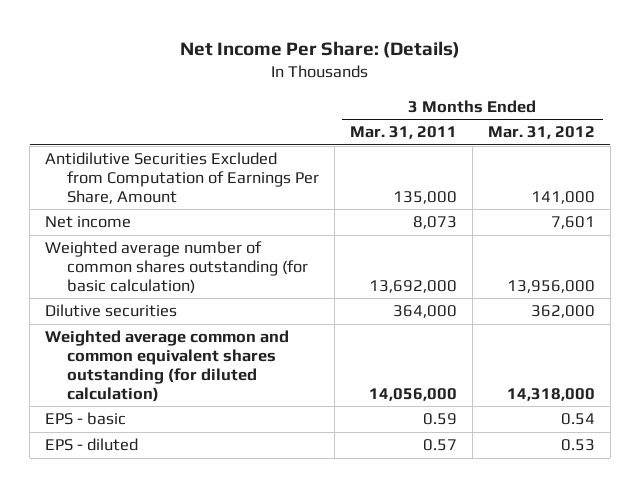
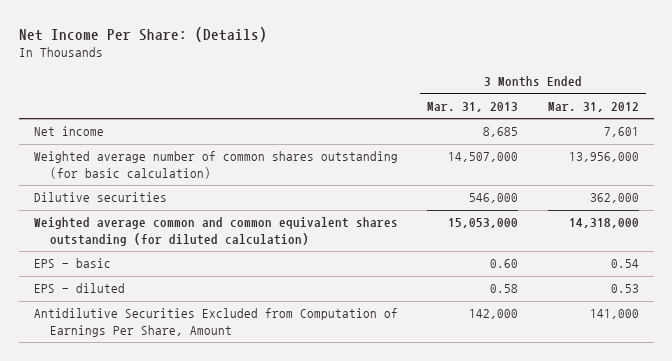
[349,126,457,140] Mar. 31, 2011 -> none
none -> [427,101,519,112] Mar. 31, 2013
[45,152,319,204] Antidilutive Securities Excluded from Computation of Earnings Per Share, Amount -> [33,308,398,337] Antidilutive Securities Excluded from Computation of Earnings Per Share, Amount

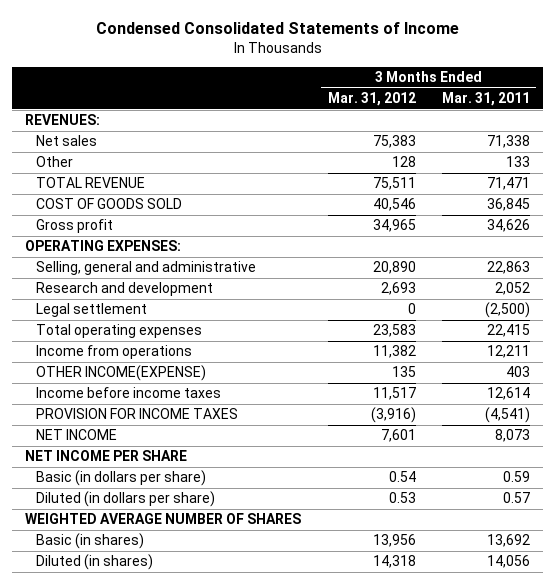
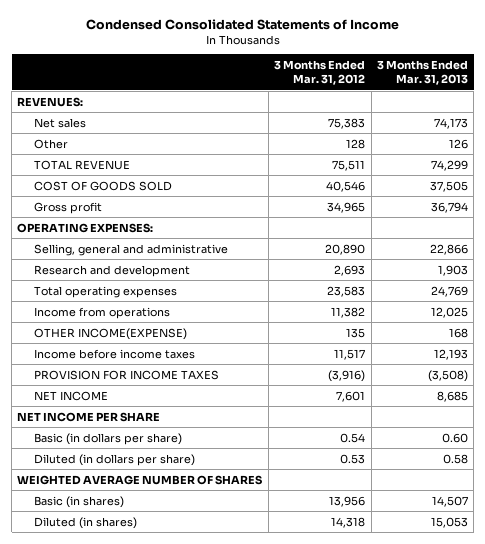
[441,92,530,107] Mar. 31, 2011 -> none
none -> [376,60,468,86] 3 Months Ended Mar. 31, 2013
[35,303,147,318] Legal settlement -> none

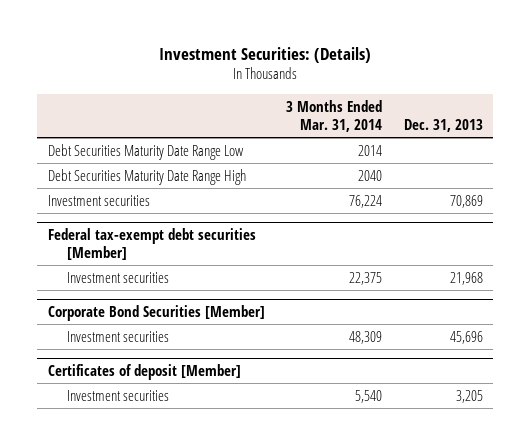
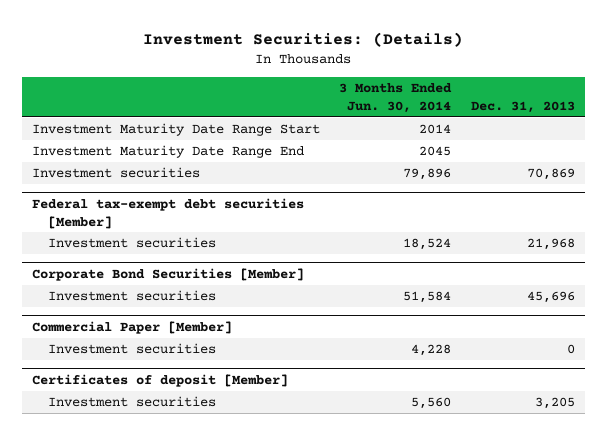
[286,99,383,132] 3 Months Ended Mar. 31, 2014 -> none
none -> [339,83,453,114] 3 Months Ended Jun. 30, 2014
[47,143,244,160] Debt Securities Maturity Date Range Low -> [31,123,320,137] Investment Maturity Date Range Start
[47,168,246,185] Debt Securities Maturity Date Range High -> [31,145,304,159] Investment Maturity Date Range End
none -> [31,320,232,334] Commercial Paper [Member]
none -> [47,343,216,355] Investment securities

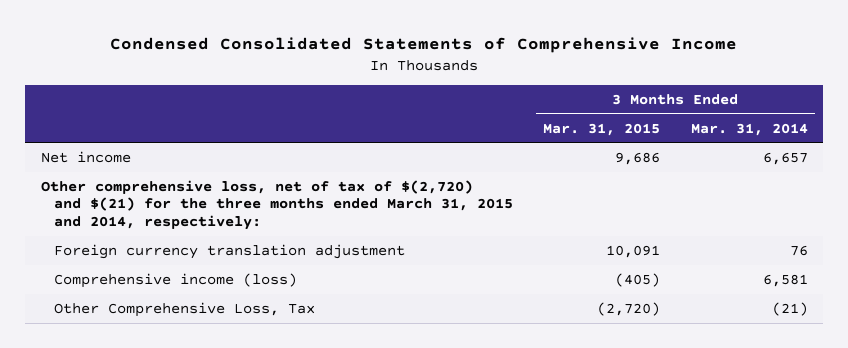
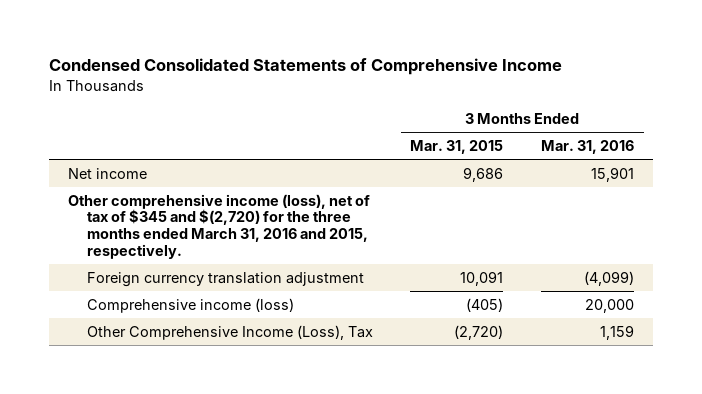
[690,122,808,136] Mar. 31, 2014 -> none
none -> [541,139,635,154] Mar. 31, 2016
[40,179,513,231] Other comprehensive loss, net of tax of $(2,720) and $(21) for the three months ended March 31, 2015 and 2014, respectively: -> [67,193,370,259] Other comprehensive income (loss), net of tax of $345 and $(2,720) for the three months ended March 31, 2016 and 2015, respectively.
[53,301,315,317] Other Comprehensive Loss, Tax -> [86,324,373,340] Other Comprehensive Income (Loss), Tax

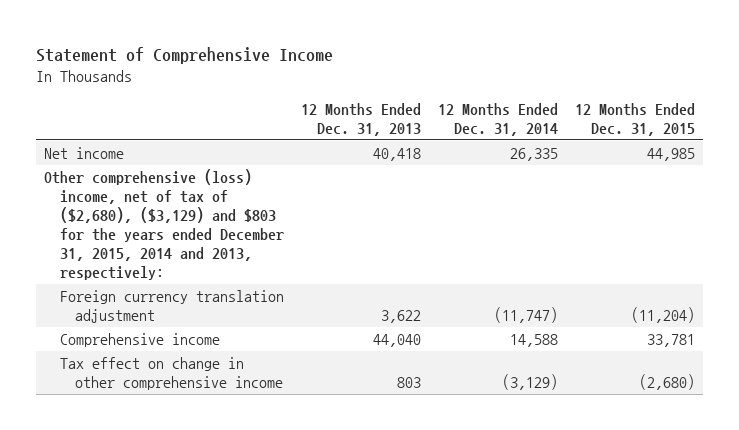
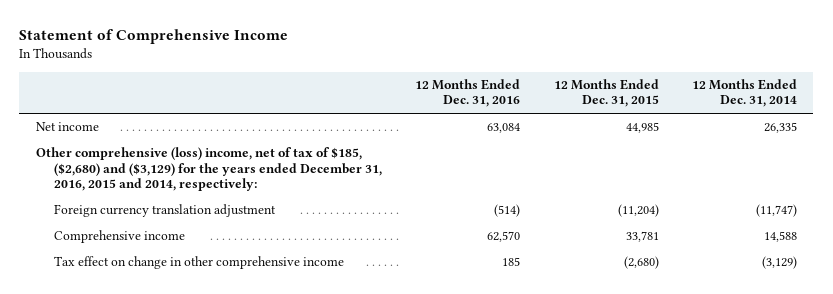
[300,102,421,136] 12 Months Ended Dec. 31, 2013 -> none
none -> [415,78,521,108] 12 Months Ended Dec. 31, 2016
[44,169,284,280] Other comprehensive (loss) income, net of tax of ($2,680), ($3,129) and $803 for the years ended December 31, 2015, 2014 and 2013, respectively: -> [35,147,383,192] Other comprehensive (loss) income, net of tax of $185, ($2,680) and ($3,129) for the years ended December 31, 2016, 2015 and 2014, respectively:

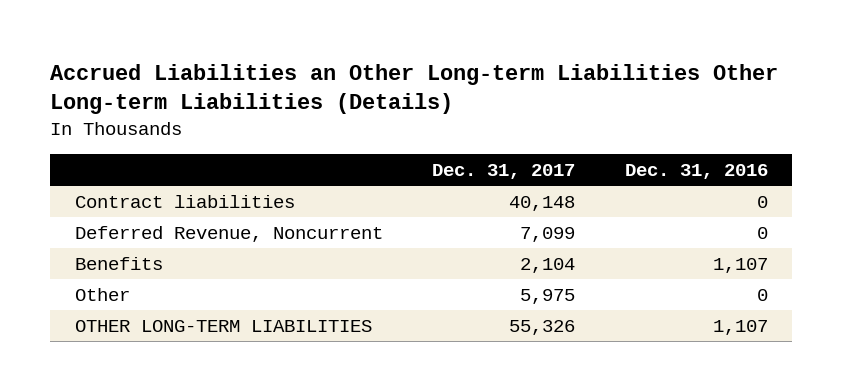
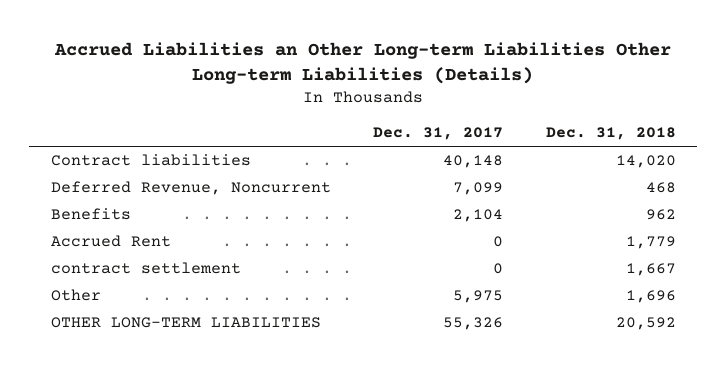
[624,163,768,179] Dec. 31, 2016 -> none
none -> [545,127,676,141] Dec. 31, 2018
none -> [50,235,171,248] Accrued Rent
none -> [50,262,241,275] contract settlement

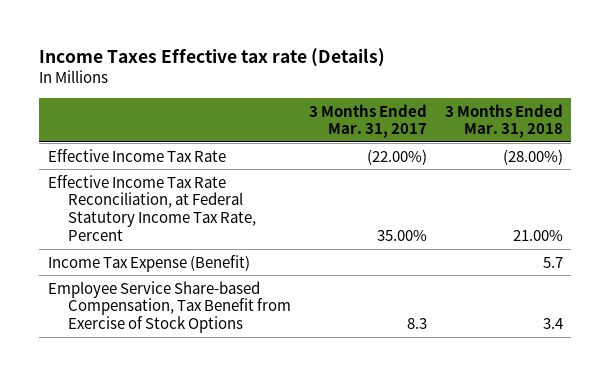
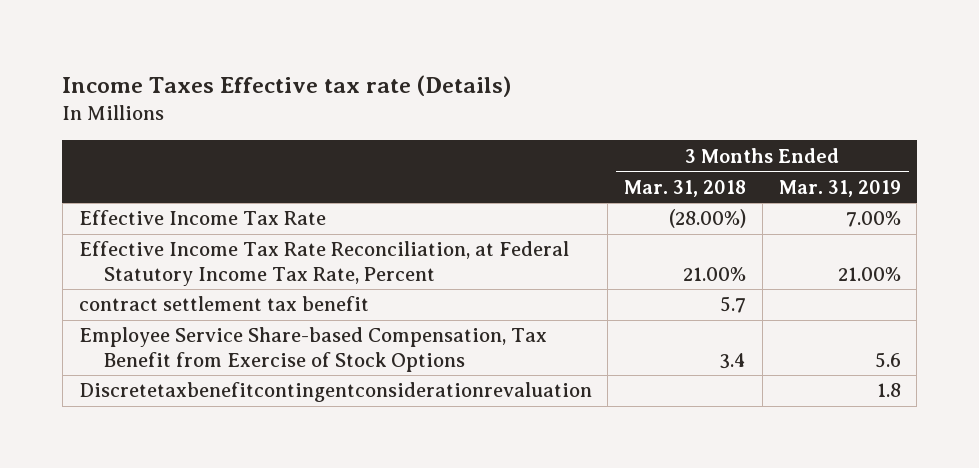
[308,103,427,139] 3 Months Ended Mar. 31, 2017 -> none
none -> [778,179,901,197] Mar. 31, 2019
[48,254,251,272] Income Tax Expense (Benefit) -> none
none -> [78,296,369,312] contract settlement tax benefit
none -> [78,382,592,403] Discretetaxbenefitcontingentconsiderationrevaluation

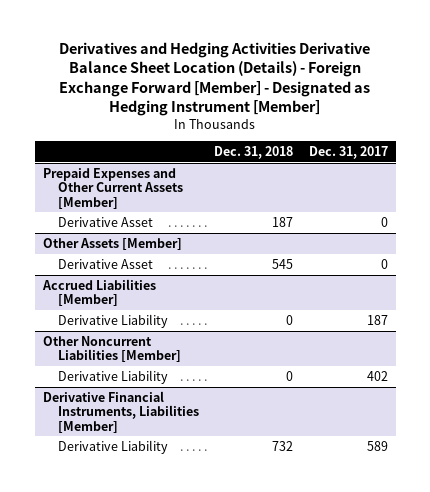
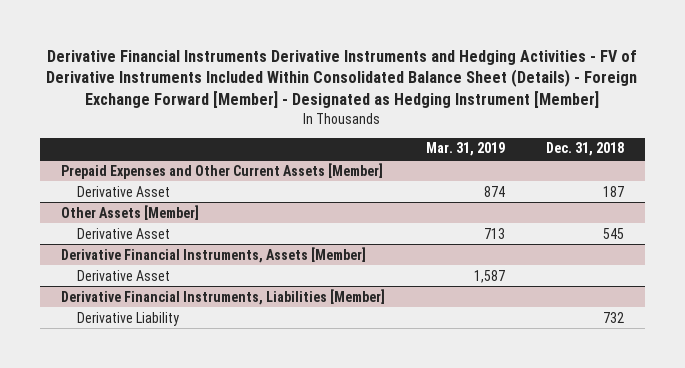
[59,42,371,117] Derivatives and Hedging Activities Derivative Balance Sheet Location (Details) - Foreign Exchange Forward [Member] - Designated as Hedging Instrument [Member] -> [46,49,638,109] Derivative Financial Instruments Derivative Instruments and Hedging Activities - FV of Derivative Instruments Included Within Consolidated Balance Sheet (Details) - Foreign Exchange Forward [Member] - Designated as Hedging Instrument [Member]
[308,146,388,160] Dec. 31, 2017 -> none
none -> [425,142,505,157] Mar. 31, 2019
[57,313,168,328] Derivative Liability -> none
[42,335,181,363] Other Noncurrent Liabilities [Member] -> none
[57,369,168,384] Derivative Liability -> none
[41,278,156,307] Accrued Liabilities [Member] -> [60,246,366,263] Derivative Financial Instruments, Assets [Member]
none -> [77,269,171,281] Derivative Asset

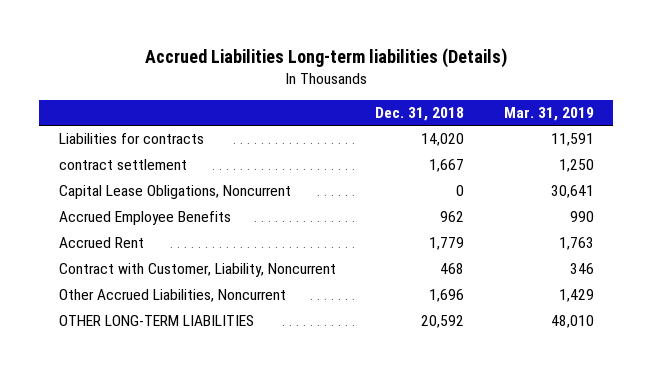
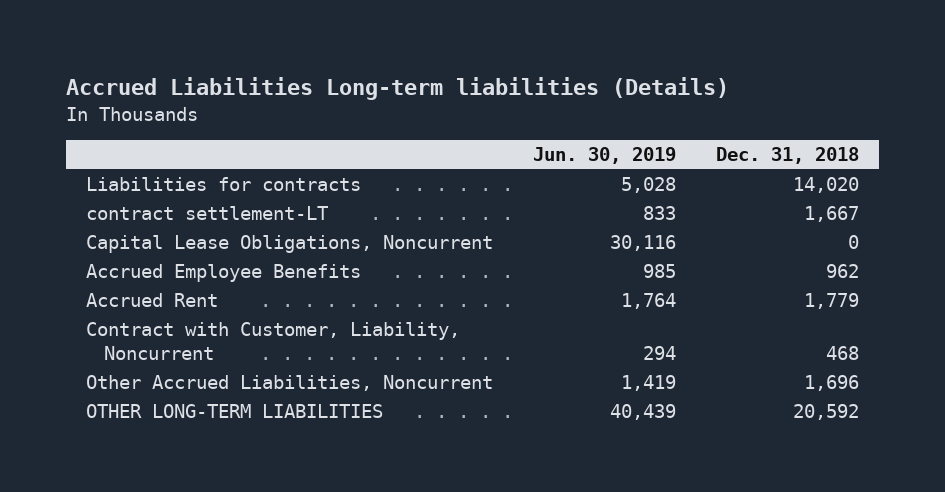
[503,107,594,122] Mar. 31, 2019 -> none
none -> [532,147,676,165] Jun. 30, 2019
[58,159,187,171] contract settlement -> [85,206,328,221] contract settlement-LT

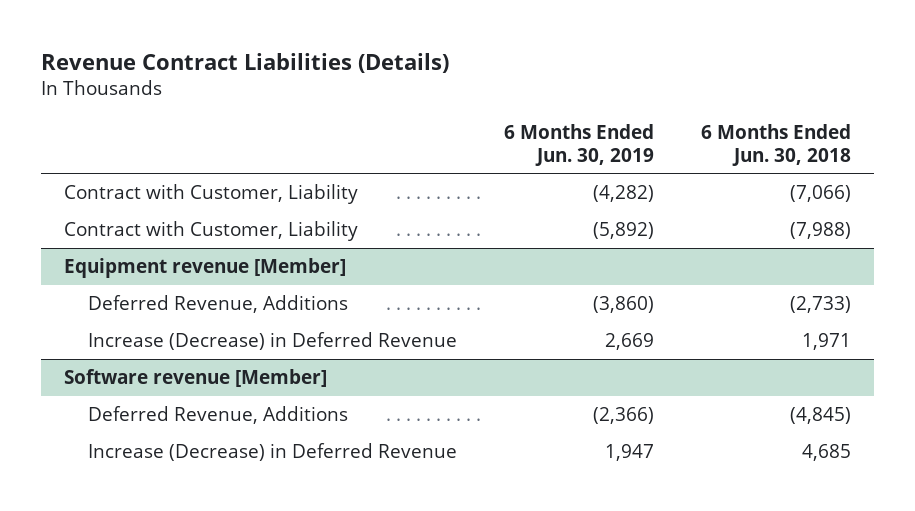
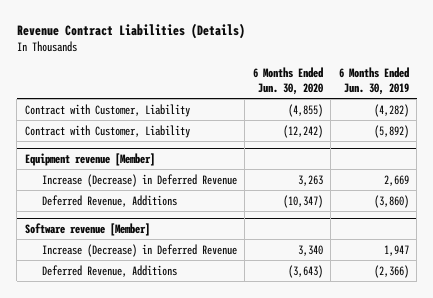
[700,124,851,166] 6 Months Ended Jun. 30, 2018 -> none
none -> [252,67,323,96] 6 Months Ended Jun. 30, 2020
[88,294,349,313] Deferred Revenue, Additions -> [41,194,177,207] Deferred Revenue, Additions
[88,405,349,424] Deferred Revenue, Additions -> [41,264,177,277] Deferred Revenue, Additions

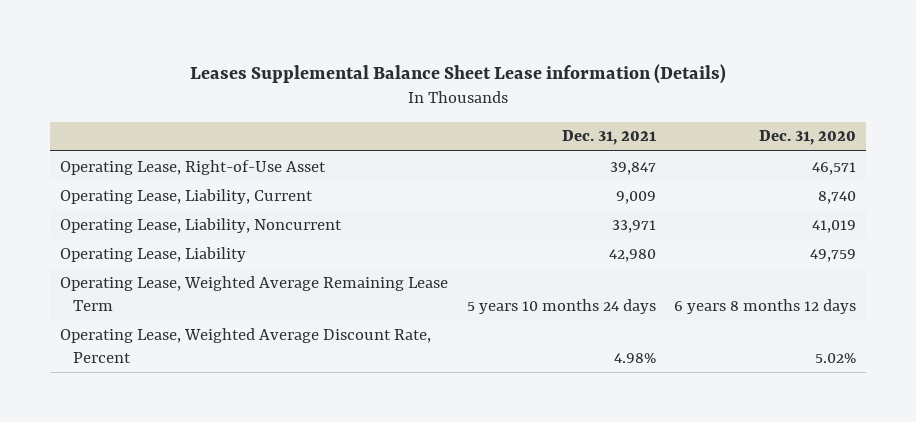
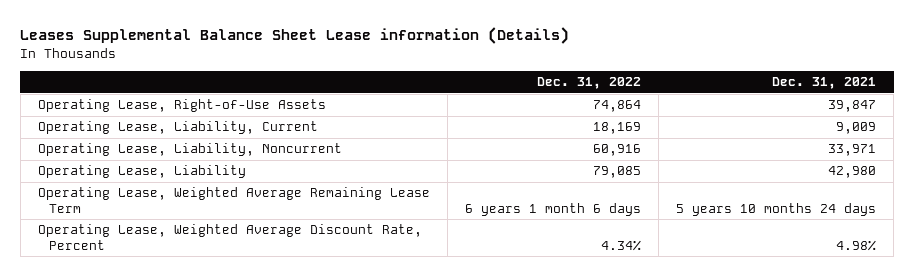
[759,130,857,146] Dec. 31, 2020 -> none
none -> [537,77,642,90] Dec. 31, 2022
[59,159,326,175] Operating Lease, Right-of-Use Asset -> [37,99,326,113] Operating Lease, Right-of-Use Assets

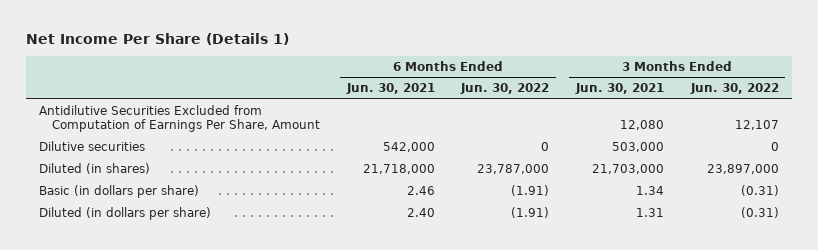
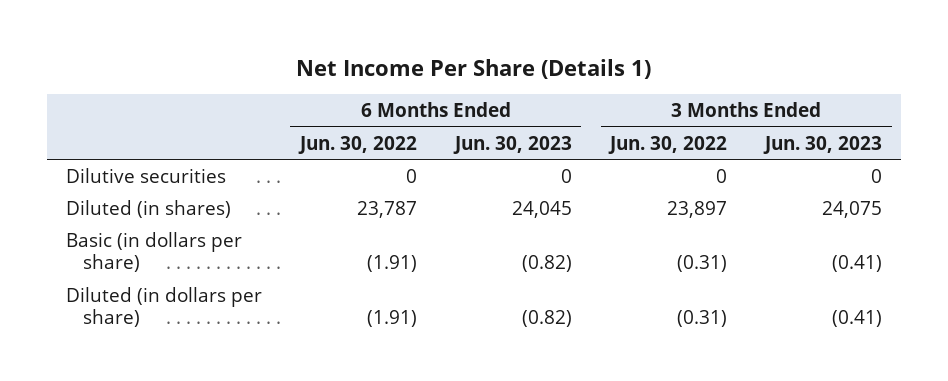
[345,83,435,95] Jun. 30, 2021 -> none
[574,83,664,95] Jun. 30, 2021 -> none
none -> [452,135,572,154] Jun. 30, 2023
none -> [763,135,883,154] Jun. 30, 2023
[39,104,321,133] Antidilutive Securities Excluded from Computation of Earnings Per Share, Amount -> none
[477,163,550,174] 23,787,000 -> [356,200,417,218] 23,787
[706,163,779,174] 23,897,000 -> [667,200,728,218] 23,897

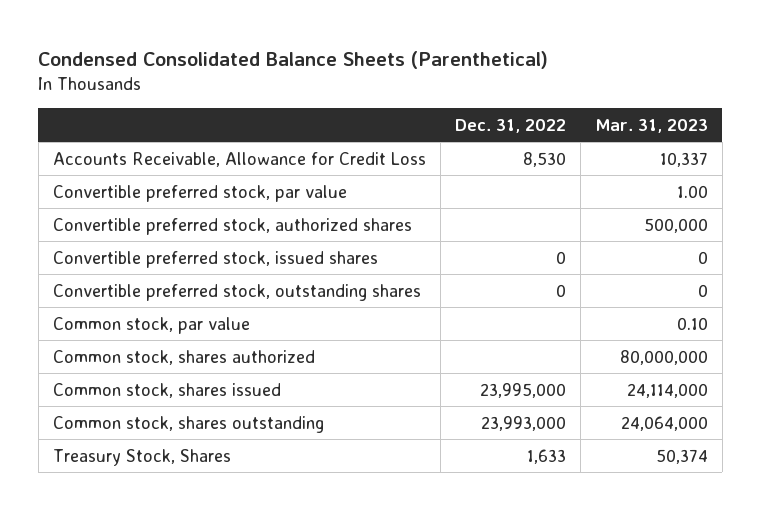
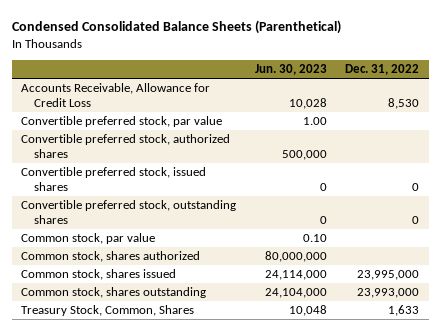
[594,118,708,133] Mar. 31, 2023 -> none
none -> [254,64,327,76] Jun. 30, 2023
[52,448,231,466] Treasury Stock, Shares -> [21,305,195,317] Treasury Stock, Common, Shares

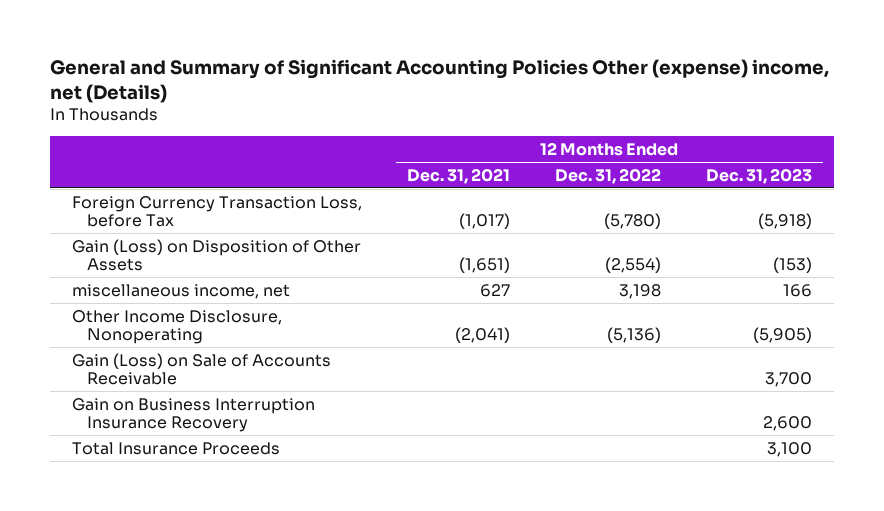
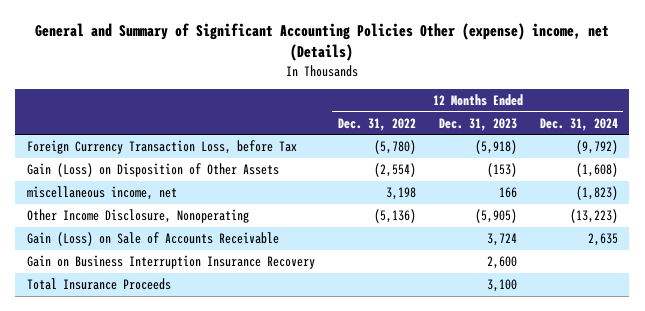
[407,167,511,184] Dec. 31, 2021 -> none
none -> [539,117,618,131] Dec. 31, 2024
[764,372,812,388] 3,700 -> [486,233,517,247] 3,724

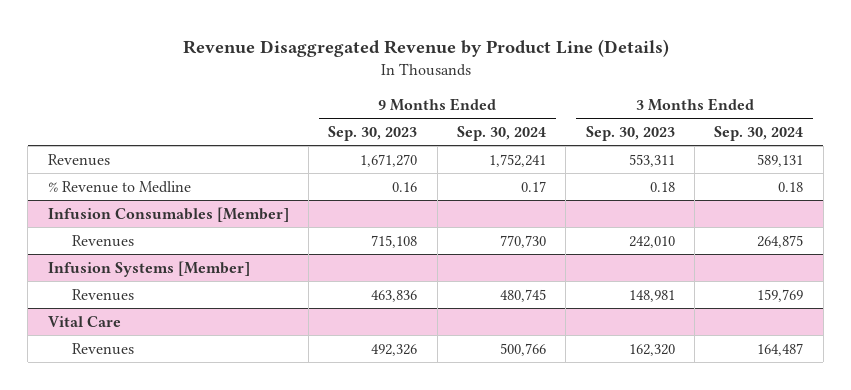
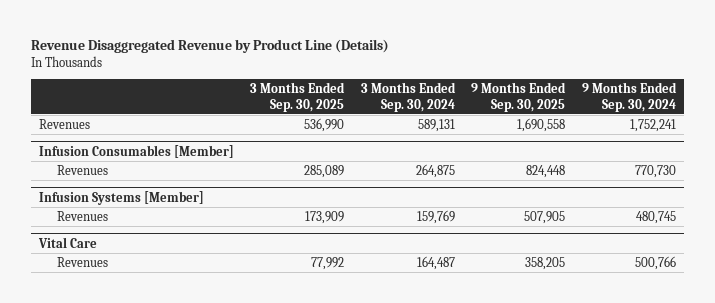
[328,125,418,141] Sep. 30, 2023 -> none
[585,125,675,141] Sep. 30, 2023 -> none
none -> [250,81,346,112] 3 Months Ended Sep. 30, 2025
none -> [471,81,567,112] 9 Months Ended Sep. 30, 2025
[47,180,191,193] % Revenue to Medline -> none

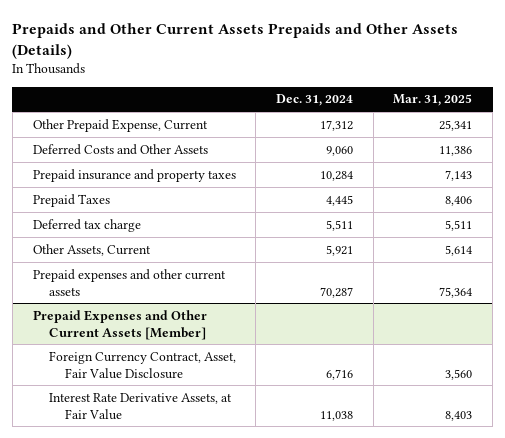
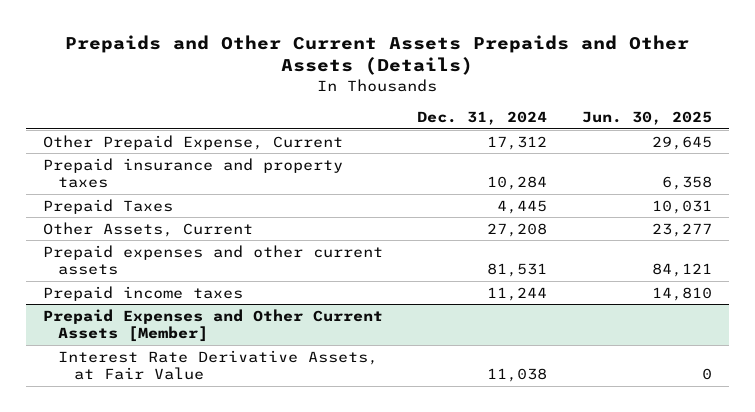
[393,94,473,107] Mar. 31, 2025 -> none
none -> [581,111,712,126] Jun. 30, 2025
[32,143,208,155] Deferred Costs and Other Assets -> none
[32,218,141,232] Deferred tax charge -> none
[326,244,354,256] 5,921 -> [487,222,548,237] 27,208
[320,286,354,298] 70,287 -> [487,263,548,278] 81,531
none -> [43,285,244,301] Prepaid income taxes
[48,350,236,379] Foreign Currency Contract, Asset, Fair Value Disclosure -> none

